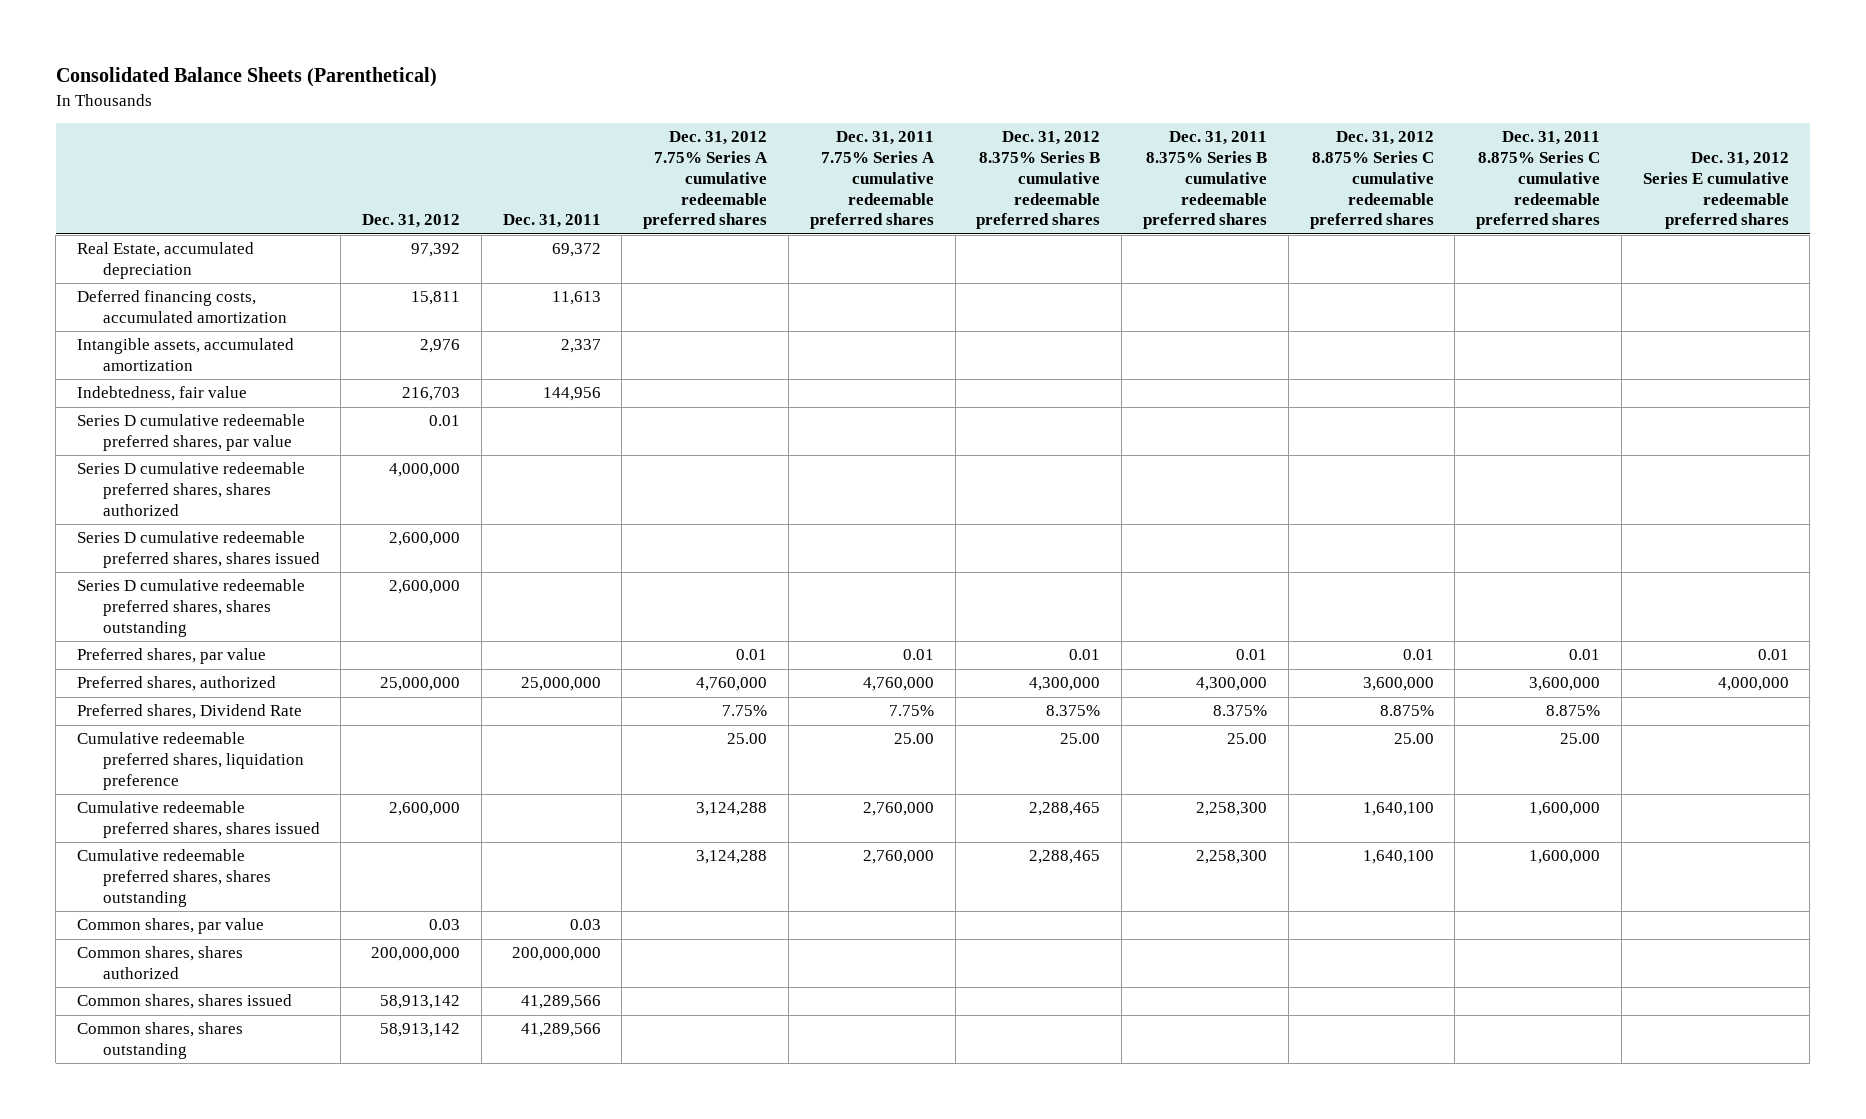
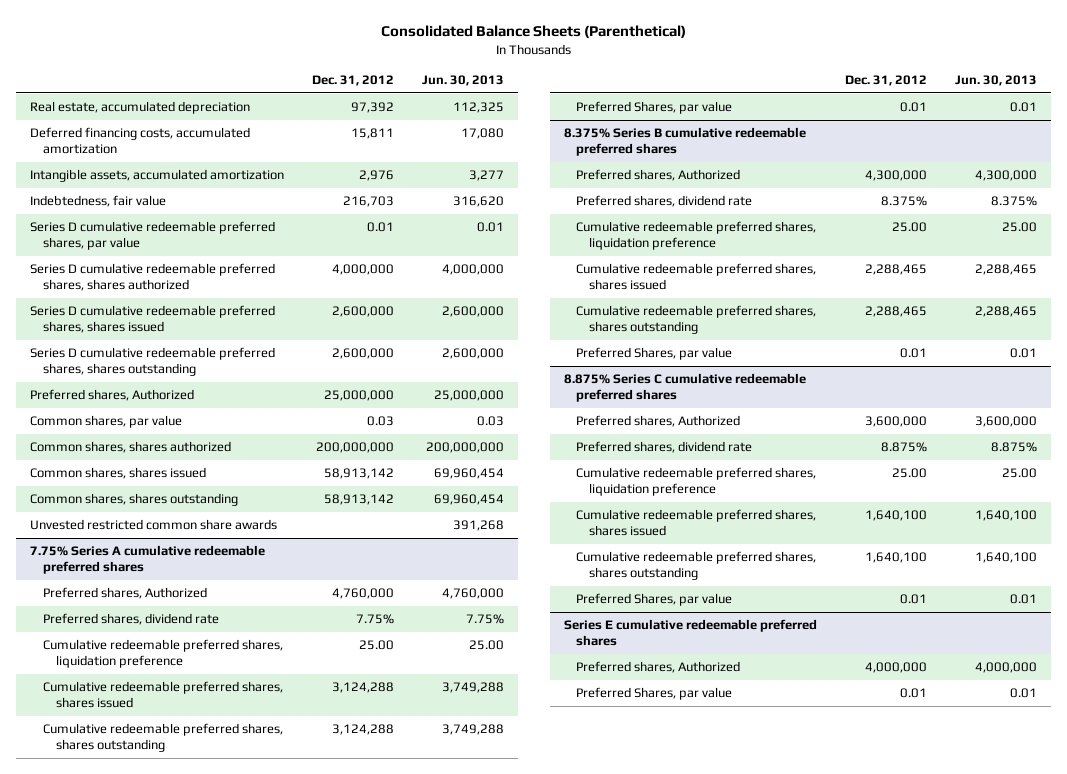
[502,214,601,229] Dec. 31, 2011 -> none
[643,131,769,230] Dec. 31, 2012 7.75% Series A cumulative redeemable preferred shares -> none
[809,131,935,230] Dec. 31, 2011 7.75% Series A cumulative redeemable preferred shares -> none
[976,131,1101,230] Dec. 31, 2012 8.375% Series B cumulative redeemable preferred shares -> none
[1142,131,1267,230] Dec. 31, 2011 8.375% Series B cumulative redeemable preferred shares -> none
[1309,131,1434,230] Dec. 31, 2012 8.875% Series C cumulative redeemable preferred shares -> none
[1476,131,1601,230] Dec. 31, 2011 8.875% Series C cumulative redeemable preferred shares -> none
[1642,152,1789,230] Dec. 31, 2012 Series E cumulative redeemable preferred shares -> none
none -> [421,74,504,86] Jun. 30, 2013
[76,242,254,280] Real Estate, accumulated depreciation -> [30,101,251,115] Real estate, accumulated depreciation
[76,648,266,665] Preferred shares, par value -> none
[76,704,302,720] Preferred shares, Dividend Rate -> none
[76,732,304,790] Cumulative redeemable preferred shares, liquidation preference -> none
[76,801,320,839] Cumulative redeemable preferred shares, shares issued -> none
[76,849,271,907] Cumulative redeemable preferred shares, shares outstanding -> none
[76,676,276,692] Preferred shares, authorized -> [30,389,195,402] Preferred shares, Authorized
none -> [30,519,278,531] Unvested restricted common share awards
none -> [30,545,266,575] 7.75% Series A cumulative redeemable preferred shares
none -> [43,587,208,600] Preferred shares, Authorized
none -> [43,613,220,626] Preferred shares, dividend rate
none -> [43,639,284,669] Cumulative redeemable preferred shares, liquidation preference
none -> [43,681,284,709] Cumulative redeemable preferred shares, shares issued
none -> [43,723,284,753] Cumulative redeemable preferred shares, shares outstanding
none -> [576,101,733,115] Preferred Shares, par value
none -> [563,127,806,157] 8.375% Series B cumulative redeemable preferred shares
none -> [576,169,741,182] Preferred shares, Authorized
none -> [576,195,753,208] Preferred shares, dividend rate
none -> [576,221,817,251] Cumulative redeemable preferred shares, liquidation preference
none -> [576,263,817,291] Cumulative redeemable preferred shares, shares issued
none -> [576,305,817,335] Cumulative redeemable preferred shares, shares outstanding
none -> [576,347,733,361] Preferred Shares, par value
none -> [563,373,806,403] 8.875% Series C cumulative redeemable preferred shares
none -> [576,415,741,428] Preferred shares, Authorized
none -> [576,441,753,454] Preferred shares, dividend rate
none -> [576,467,817,497] Cumulative redeemable preferred shares, liquidation preference
none -> [576,509,817,537] Cumulative redeemable preferred shares, shares issued
none -> [576,551,817,581] Cumulative redeemable preferred shares, shares outstanding
none -> [576,593,733,607] Preferred Shares, par value
none -> [563,619,817,647] Series E cumulative redeemable preferred shares
none -> [576,661,741,674] Preferred shares, Authorized
none -> [576,687,733,701] Preferred Shares, par value

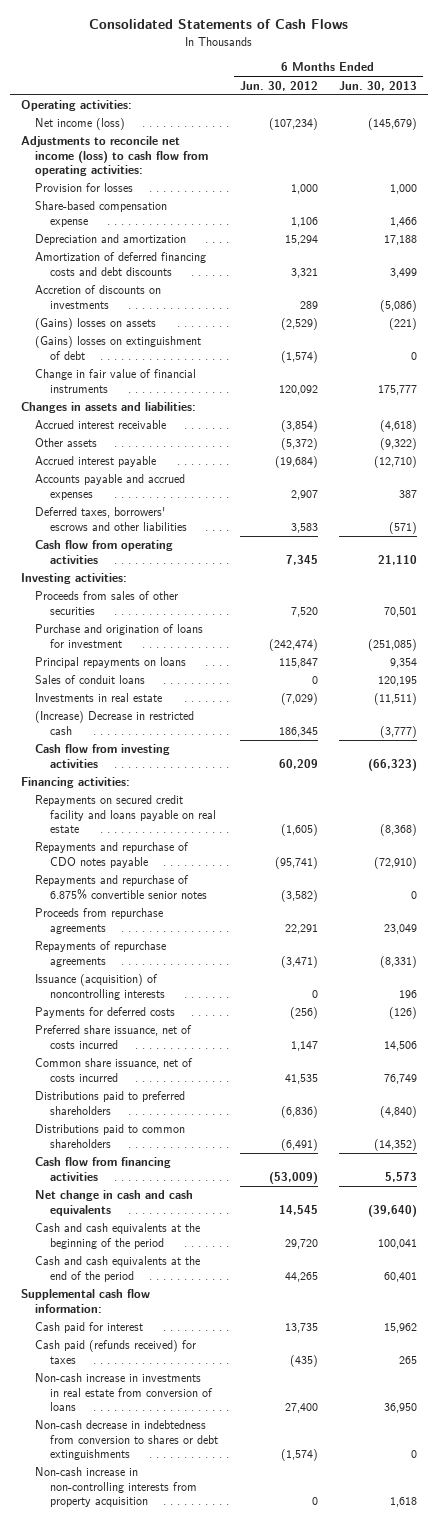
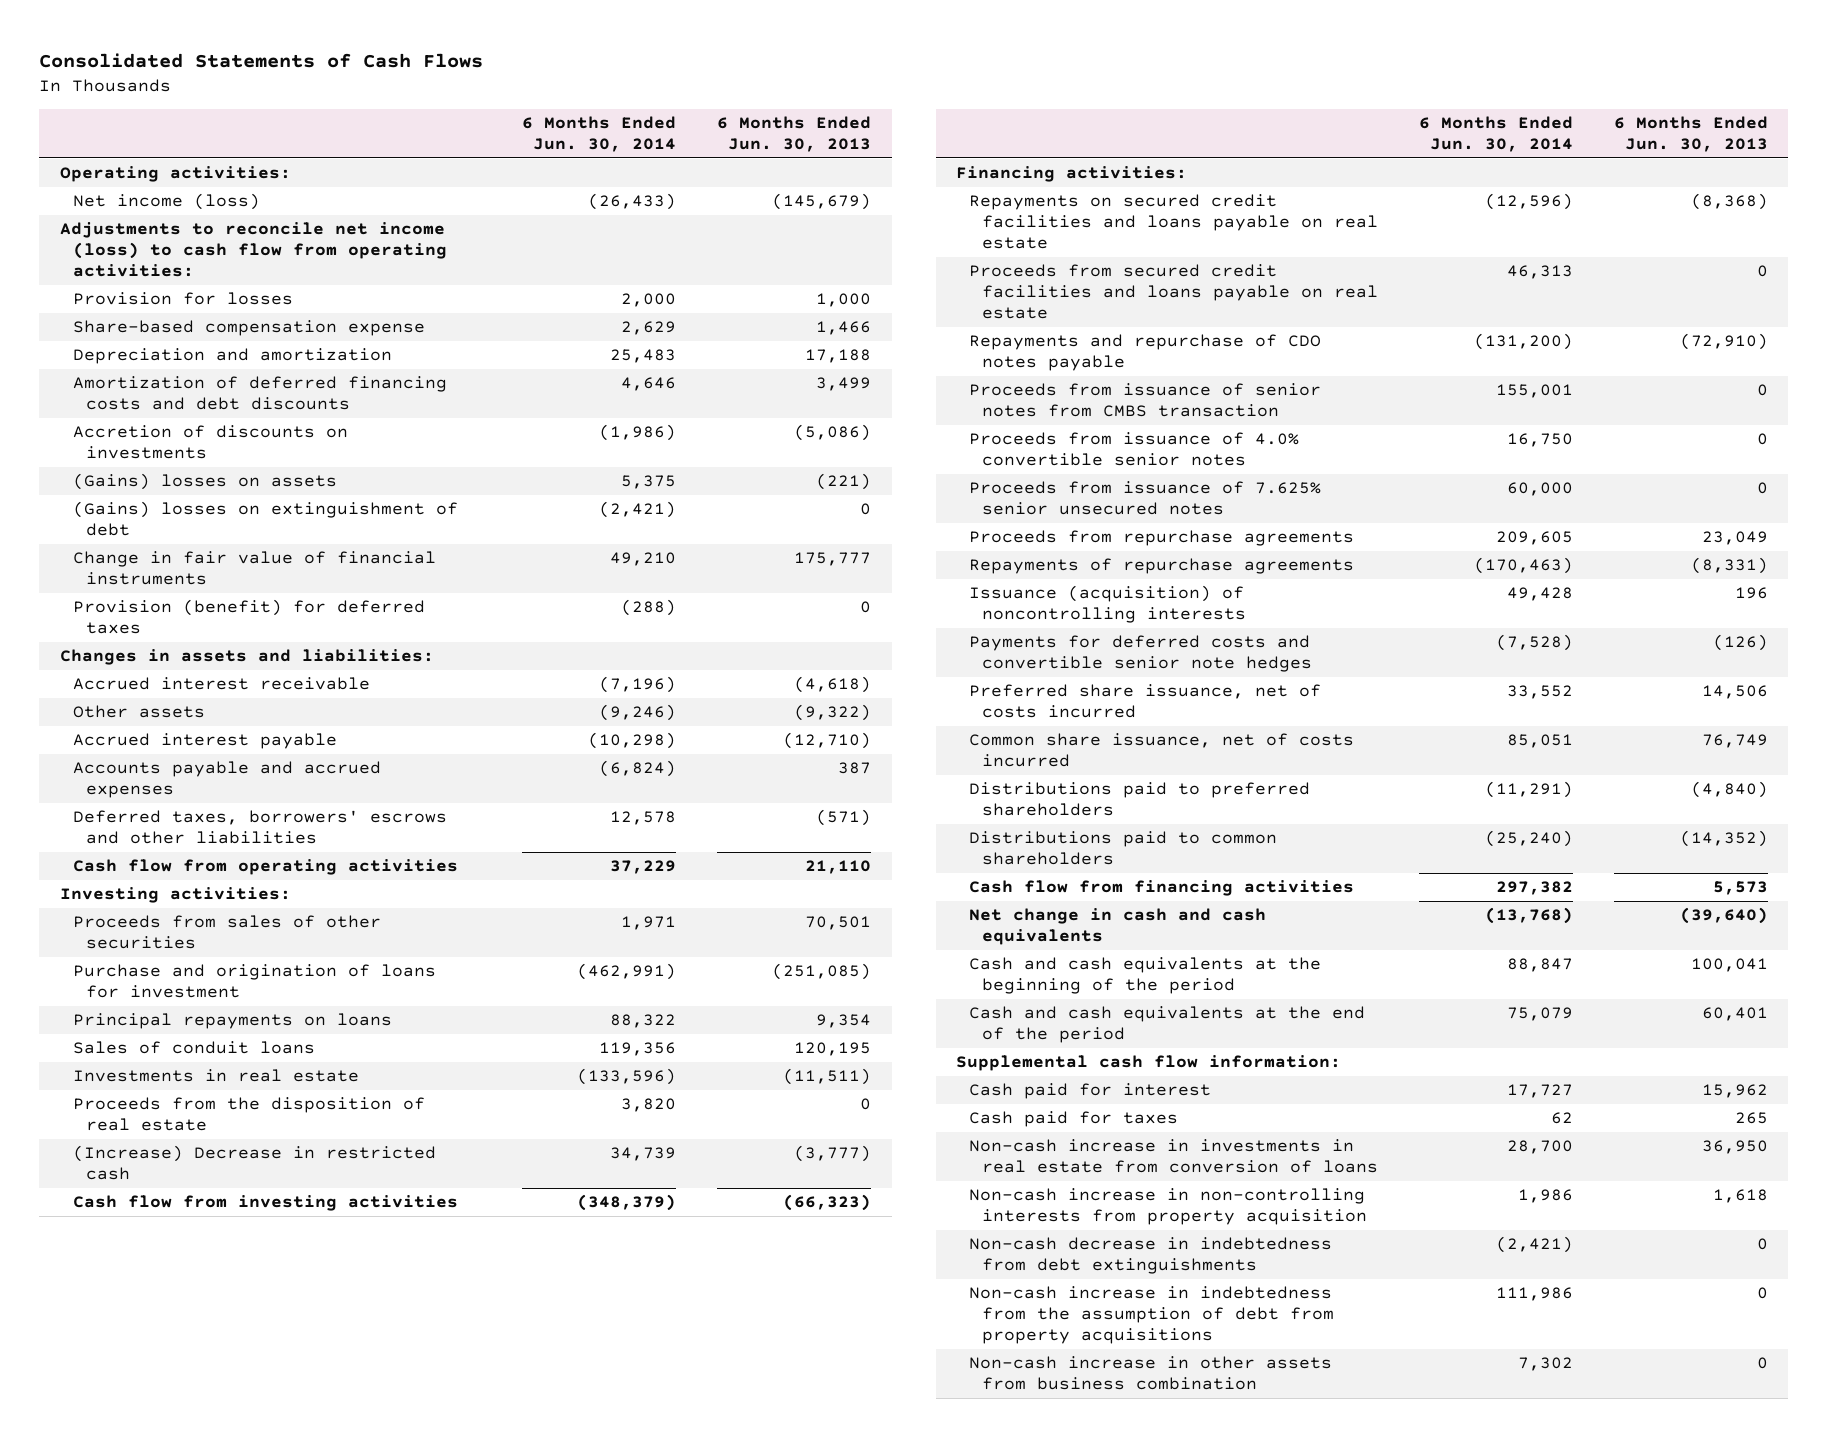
[239,80,318,91] Jun. 30, 2012 -> none
none -> [522,116,677,153] 6 Months Ended Jun. 30, 2014
none -> [72,599,425,635] Provision (benefit) for deferred taxes
none -> [72,1097,425,1132] Proceeds from the disposition of real estate
[35,795,216,833] Repayments on secured credit facility and loans payable on real estate -> [969,194,1379,250] Repayments on secured credit facilities and loans payable on real estate
none -> [969,264,1379,320] Proceeds from secured credit facilities and loans payable on real estate
[35,875,207,900] Repayments and repurchase of 6.875% convertible senior notes -> none
none -> [969,383,1322,418] Proceeds from issuance of senior notes from CMBS transaction
none -> [969,432,1300,467] Proceeds from issuance of 4.0% convertible senior notes
none -> [969,481,1322,516] Proceeds from issuance of 7.625% senior unsecured notes
[35,1007,176,1019] Payments for deferred costs -> [969,635,1313,673] Payments for deferred costs and convertible senior note hedges
[35,1340,197,1364] Cash paid (refunds received) for taxes -> [969,1111,1179,1128] Cash paid for taxes
[35,1420,218,1460] Non-cash decrease in indebtedness from conversion to shares or debt extinguishments -> none
none -> [969,1237,1333,1275] Non-cash decrease in indebtedness from debt extinguishments
none -> [969,1286,1335,1345] Non-cash increase in indebtedness from the assumption of debt from property acquisitions
none -> [969,1356,1333,1391] Non-cash increase in other assets from business combination

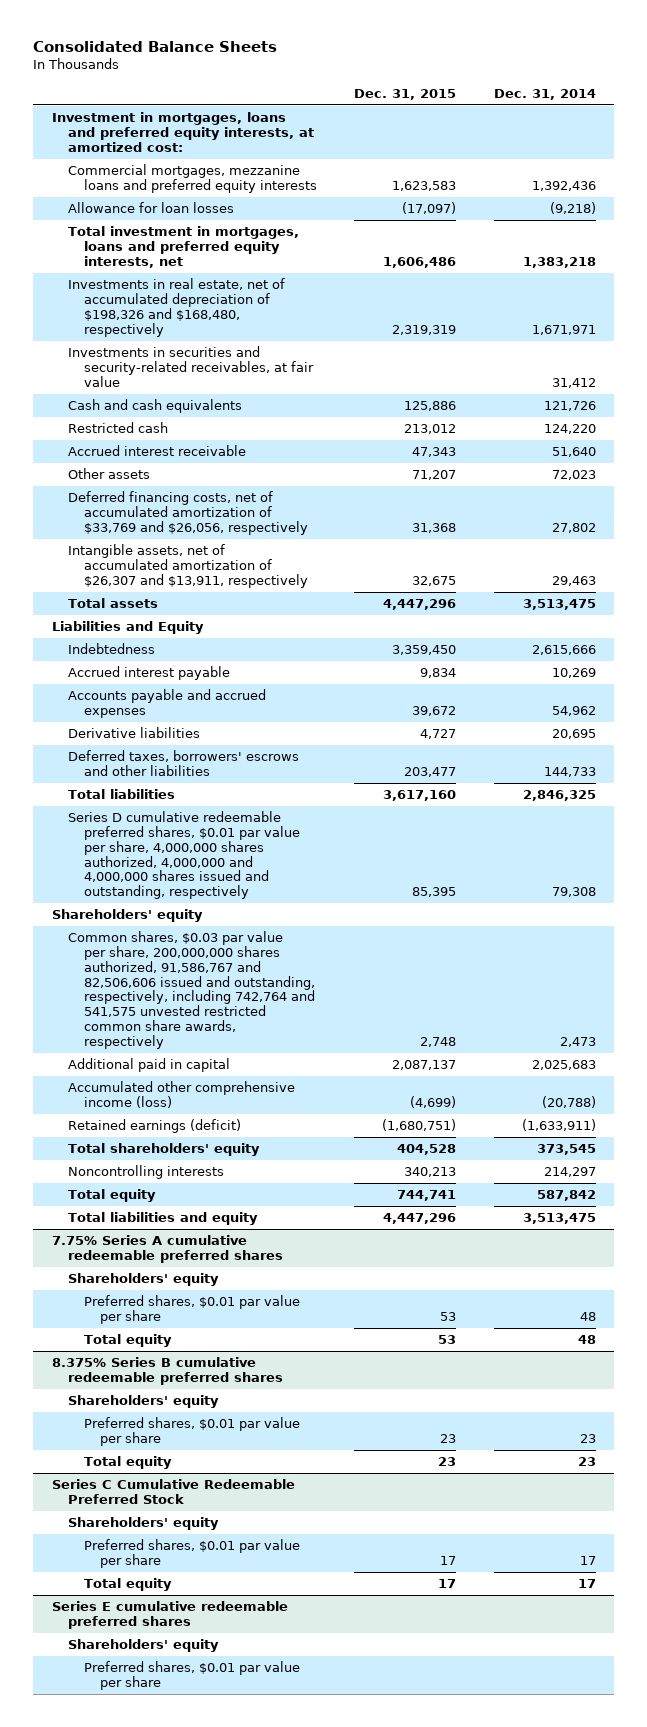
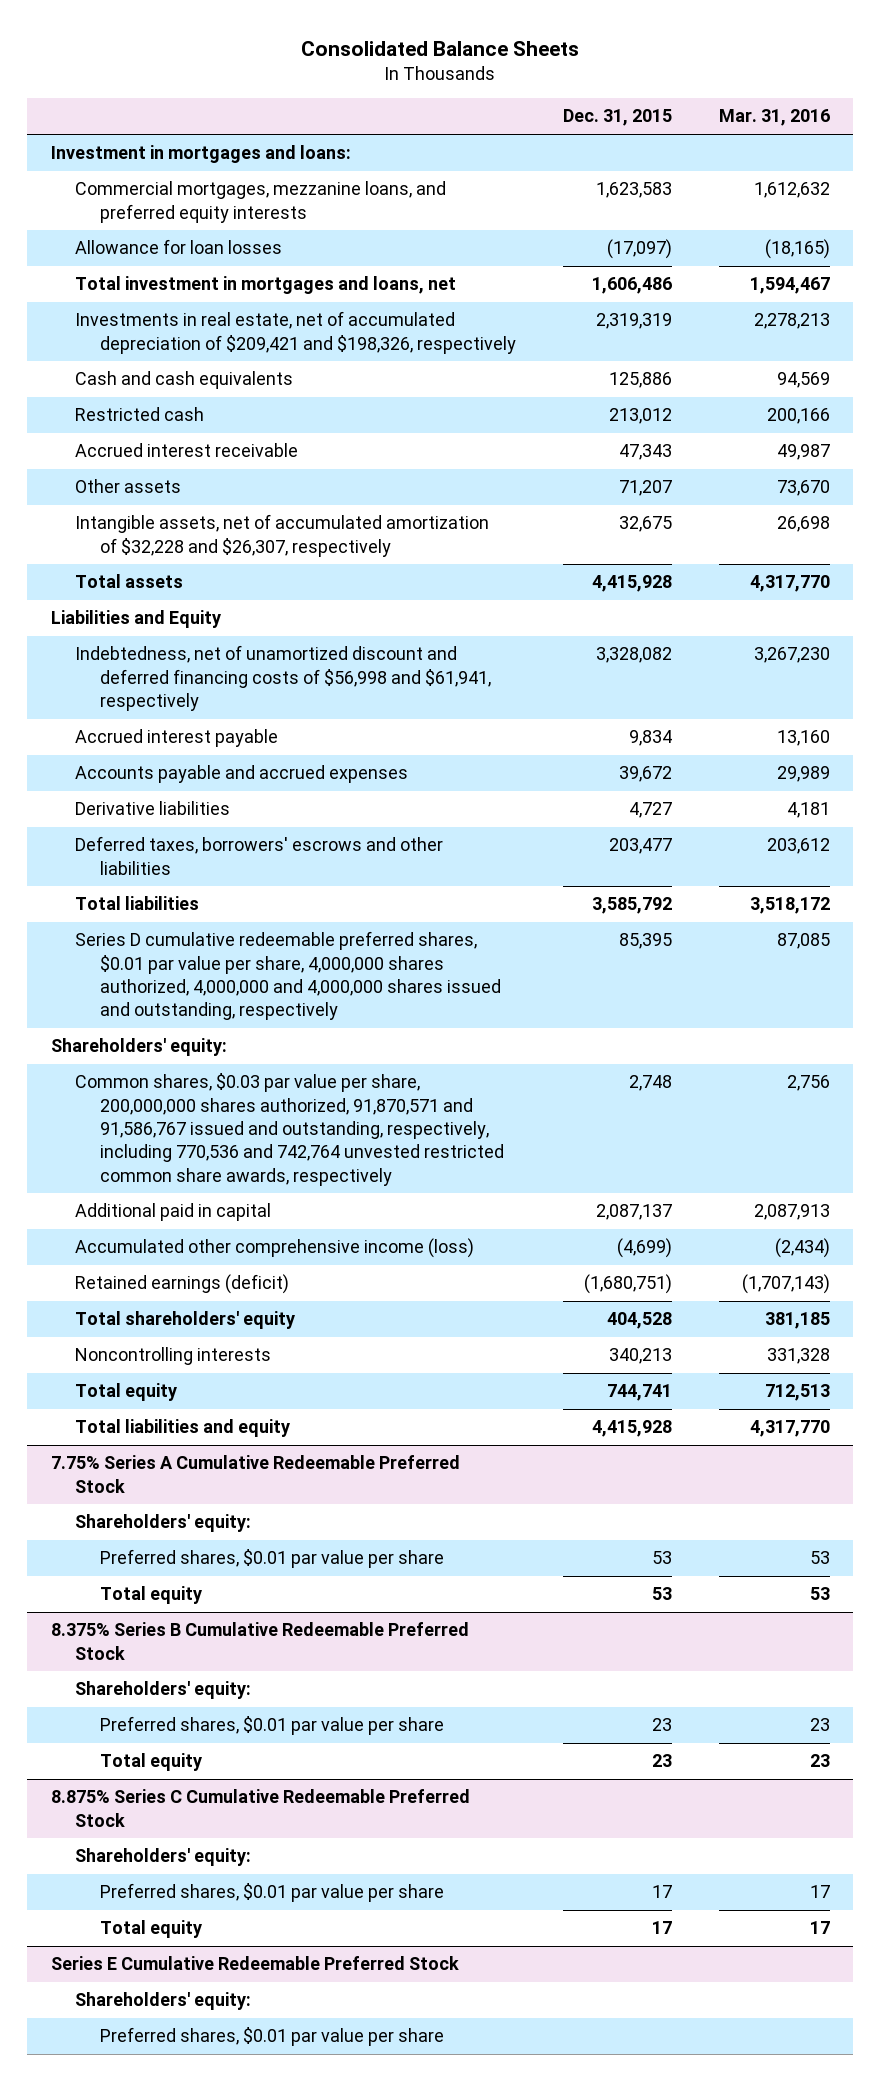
[493,88,596,100] Dec. 31, 2014 -> none
none -> [718,109,830,127] Mar. 31, 2016
[51,112,314,152] Investment in mortgages, loans and preferred equity interests, at amortized cost: -> [51,145,352,164] Investment in mortgages and loans:
[67,164,318,193] Commercial mortgages, mezzanine loans and preferred equity interests -> [75,181,447,223] Commercial mortgages, mezzanine loans, and preferred equity interests
[67,346,315,387] Investments in securities and security-related receivables, at fair value -> none
[67,226,299,268] Total investment in mortgages, loans and preferred equity interests, net -> [75,276,457,295] Total investment in mortgages and loans, net
[67,278,285,337] Investments in real estate, net of accumulated depreciation of $198,326 and $168,480, respectively -> [75,311,516,354] Investments in real estate, net of accumulated depreciation of $209,421 and $198,326, respectively
[67,491,309,535] Deferred financing costs, net of accumulated amortization of $33,769 and $26,056, respectively -> none
[67,544,309,588] Intangible assets, net of accumulated amortization of $26,307 and $13,911, respectively -> [75,514,490,557] Intangible assets, net of accumulated amortization of $32,228 and $26,307, respectively
[383,599,457,611] 4,447,296 -> [591,575,672,593] 4,415,928
[67,643,155,655] Indebtedness -> none
none -> [75,645,491,712] Indebtedness, net of unamortized discount and deferred financing costs of $56,998 and $61,941, respectively
[383,790,457,802] 3,617,160 -> [591,897,672,915] 3,585,792
[51,909,203,923] Shareholders' equity -> [51,1038,228,1057] Shareholders' equity:
[67,931,316,1049] Common shares, $0.03 par value per share, 200,000,000 shares authorized, 91,586,767 and 82,506,606 issued and outstanding, respectively, including 742,764 and 541,575 unvested restricted common share awards, respectively -> [75,1073,504,1186] Common shares, $0.03 par value per share, 200,000,000 shares authorized, 91,870,571 and 91,586,767 issued and outstanding, respectively, including 770,536 and 742,764 unvested restricted common share awards, respectively
[383,1213,457,1225] 4,447,296 -> [591,1420,672,1438] 4,415,928
[51,1235,283,1263] 7.75% Series A cumulative redeemable preferred shares -> [51,1455,461,1493] 7.75% Series A Cumulative Redeemable Preferred Stock
[67,1273,219,1287] Shareholders' equity -> [75,1514,252,1533] Shareholders' equity:
[51,1357,283,1385] 8.375% Series B cumulative redeemable preferred shares -> [51,1622,470,1660] 8.375% Series B Cumulative Redeemable Preferred Stock
[67,1395,219,1409] Shareholders' equity -> [75,1681,252,1700] Shareholders' equity:
[51,1479,295,1504] Series C Cumulative Redeemable Preferred Stock -> [51,1789,471,1827] 8.875% Series C Cumulative Redeemable Preferred Stock
[67,1517,219,1531] Shareholders' equity -> [75,1848,252,1867] Shareholders' equity:
[51,1601,288,1629] Series E cumulative redeemable preferred shares -> [51,1956,460,1971] Series E Cumulative Redeemable Preferred Stock
[67,1639,219,1653] Shareholders' equity -> [75,1992,252,2011] Shareholders' equity:

